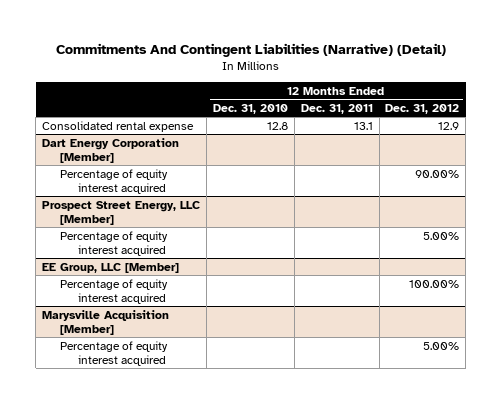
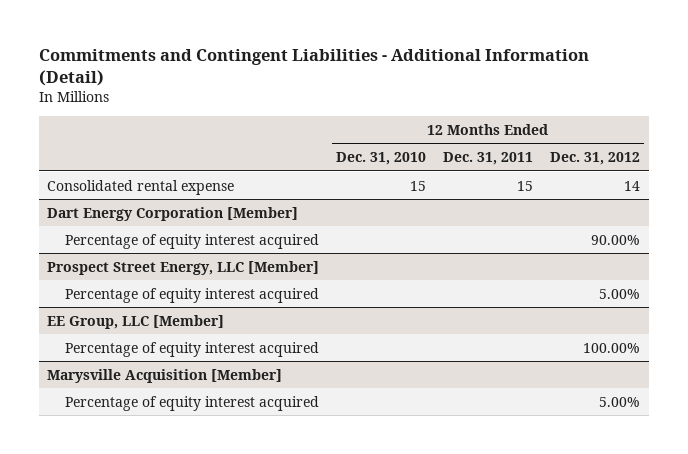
[55,43,446,58] Commitments And Contingent Liabilities (Narrative) (Detail) -> [38,48,589,86] Commitments and Contingent Liabilities - Additional Information (Detail)
[266,121,288,130] 12.8 -> [410,180,427,191] 15
[353,121,373,130] 13.1 -> [517,180,534,191] 15
[438,121,460,130] 12.9 -> [624,180,641,191] 14

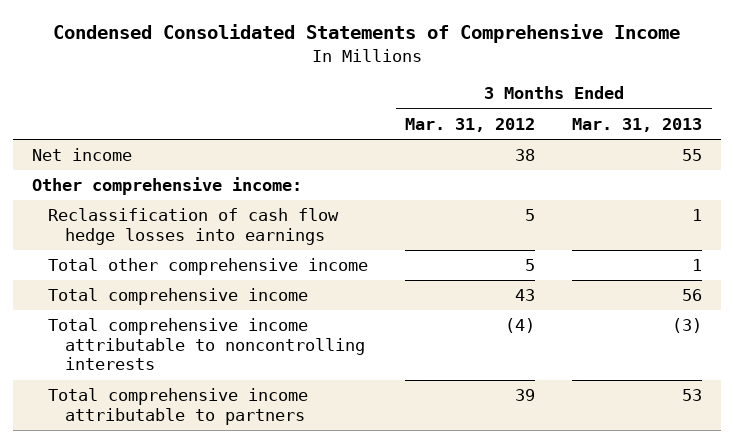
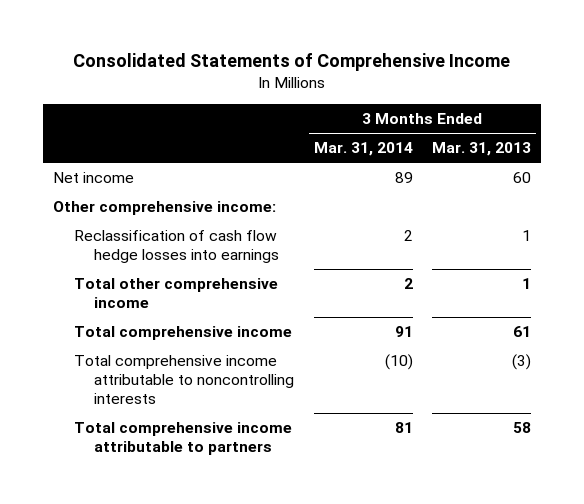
[53,24,681,44] Condensed Consolidated Statements of Comprehensive Income -> [72,53,510,72] Consolidated Statements of Comprehensive Income
[405,117,536,132] Mar. 31, 2012 -> none
none -> [313,142,413,157] Mar. 31, 2014
[682,149,703,162] 55 -> [512,172,531,184] 60
[682,289,703,302] 56 -> [512,326,531,338] 61
[682,389,703,402] 53 -> [512,422,531,434] 58

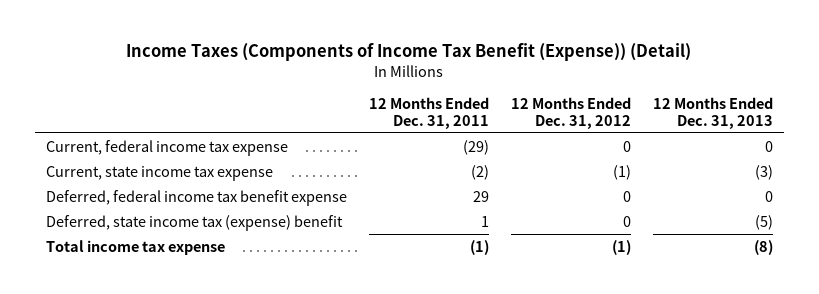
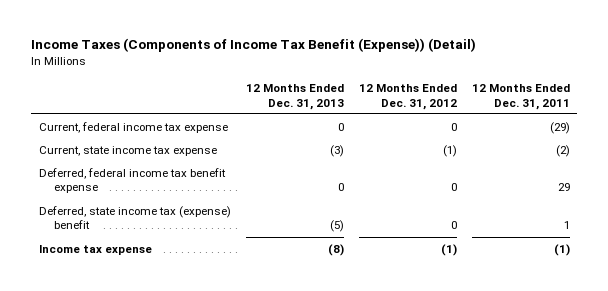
[45,239,225,255] Total income tax expense -> [38,244,152,255] Income tax expense

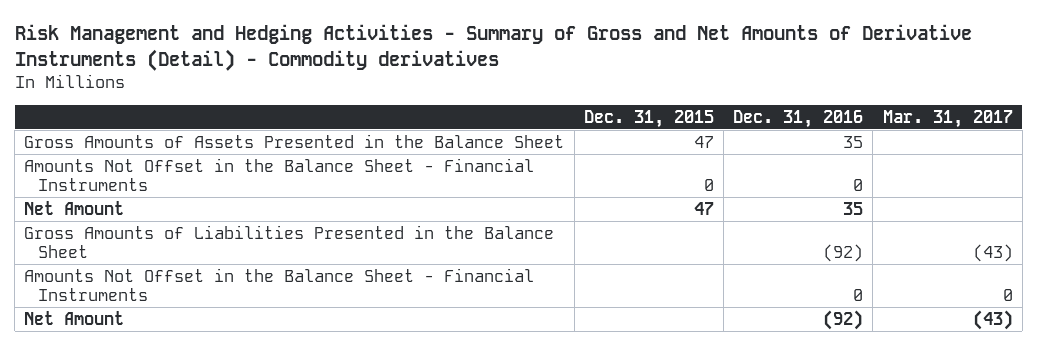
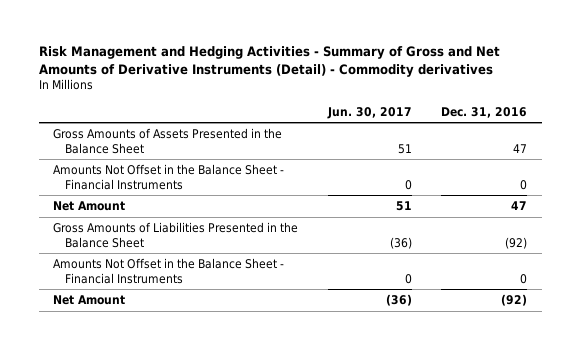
[583,109,714,128] Dec. 31, 2015 -> none
[882,109,1013,128] Mar. 31, 2017 -> none
none -> [326,106,412,119] Jun. 30, 2017
[843,135,864,148] 35 -> [513,143,528,153] 47
[843,201,864,215] 35 -> [511,200,528,210] 47

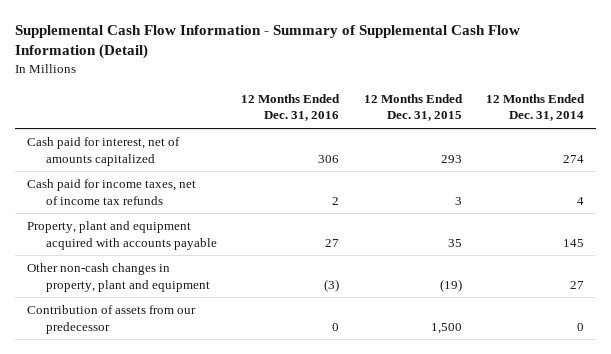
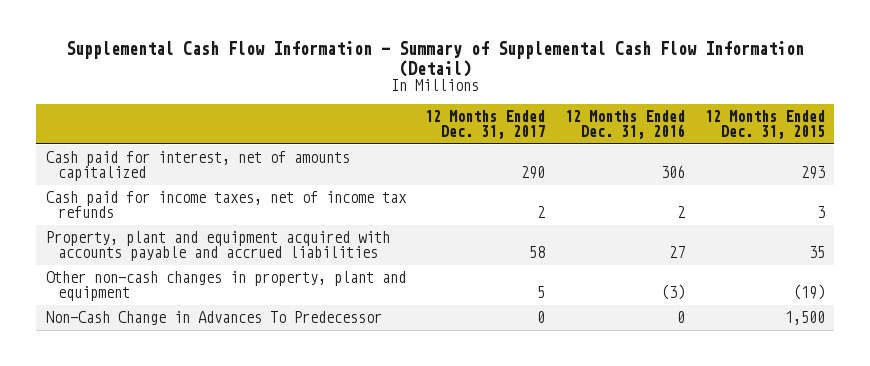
[486,93,586,122] 12 Months Ended Dec. 31, 2014 -> none
none -> [425,109,546,139] 12 Months Ended Dec. 31, 2017
[27,221,217,250] Property, plant and equipment acquired with accounts payable -> [45,231,390,262] Property, plant and equipment acquired with accounts payable and accrued liabilities
[27,305,197,334] Contribution of assets from our predecessor -> [45,311,382,326] Non-Cash Change in Advances To Predecessor

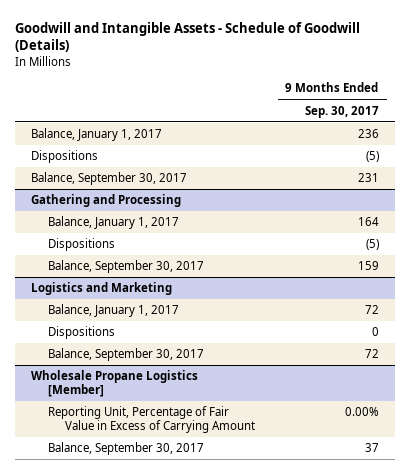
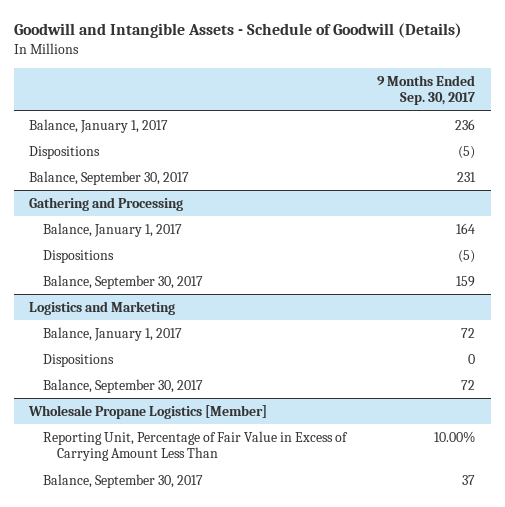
[47,406,255,433] Reporting Unit, Percentage of Fair Value in Excess of Carrying Amount -> [43,430,349,462] Reporting Unit, Percentage of Fair Value in Excess of Carrying Amount Less Than
[344,407,379,417] 0.00% -> [434,430,476,443] 10.00%

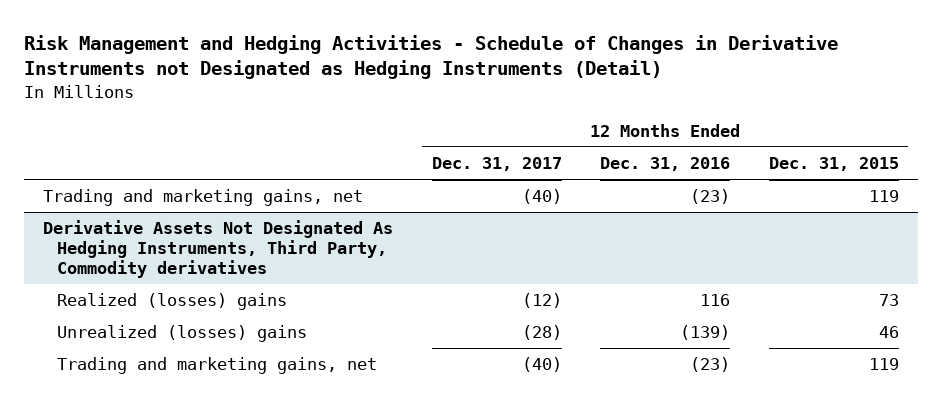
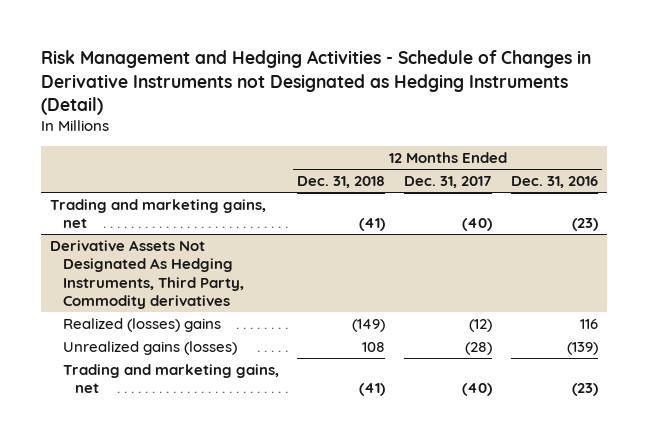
[768,157,899,172] Dec. 31, 2015 -> none
none -> [297,176,386,189] Dec. 31, 2018
[56,325,307,343] Unrealized (losses) gains -> [62,340,237,355] Unrealized gains (losses)

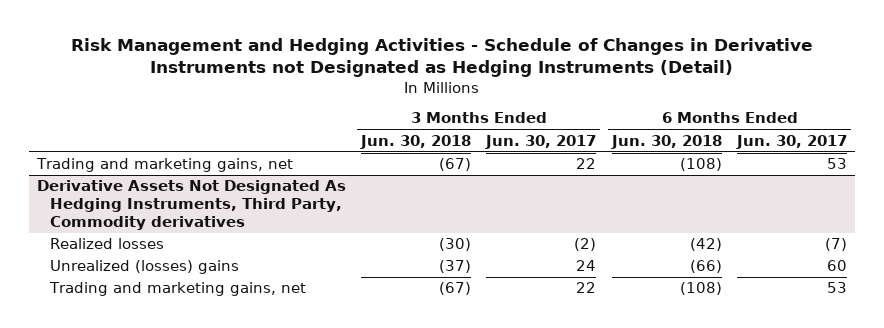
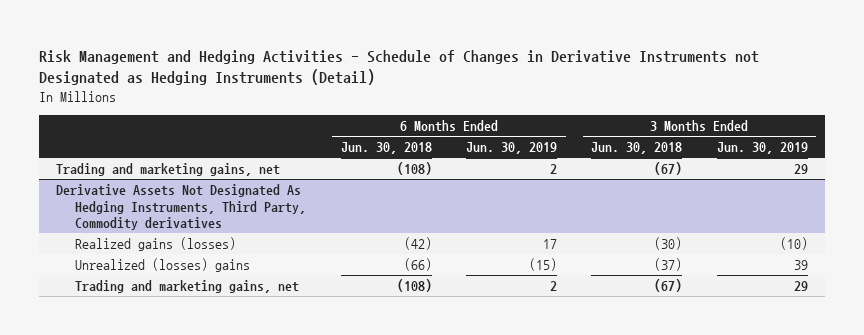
[485,134,597,149] Jun. 30, 2017 -> none
[736,134,848,149] Jun. 30, 2017 -> none
none -> [465,142,557,155] Jun. 30, 2019
none -> [716,142,808,155] Jun. 30, 2019
[49,238,164,250] Realized losses -> [75,237,237,252] Realized gains (losses)

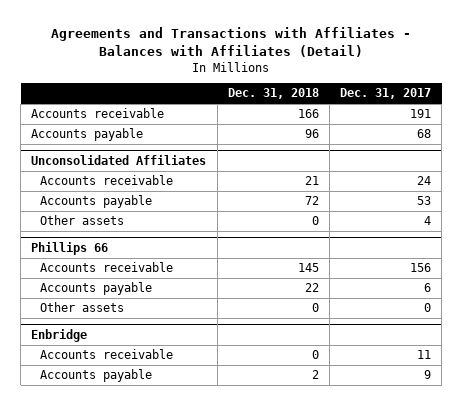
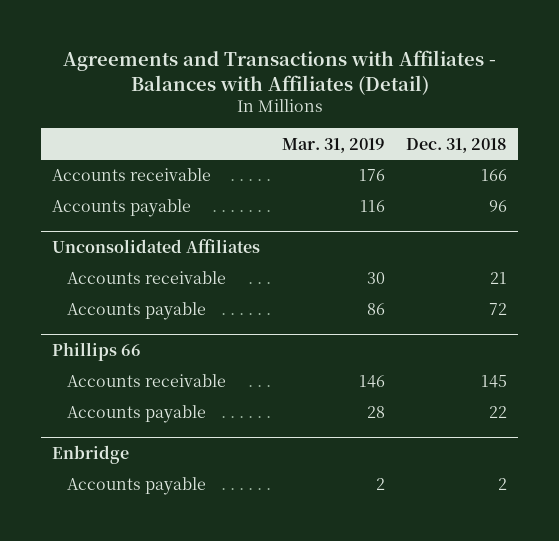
[340,88,432,100] Dec. 31, 2017 -> none
none -> [281,137,385,153] Mar. 31, 2019
[40,215,125,226] Other assets -> none
[40,302,125,313] Other assets -> none
[40,349,174,360] Accounts receivable -> none

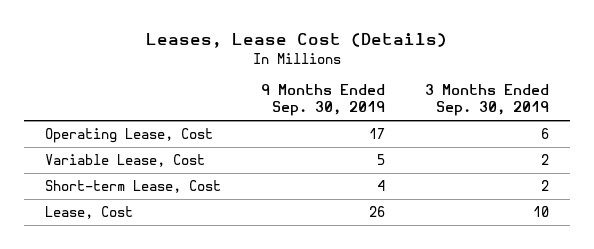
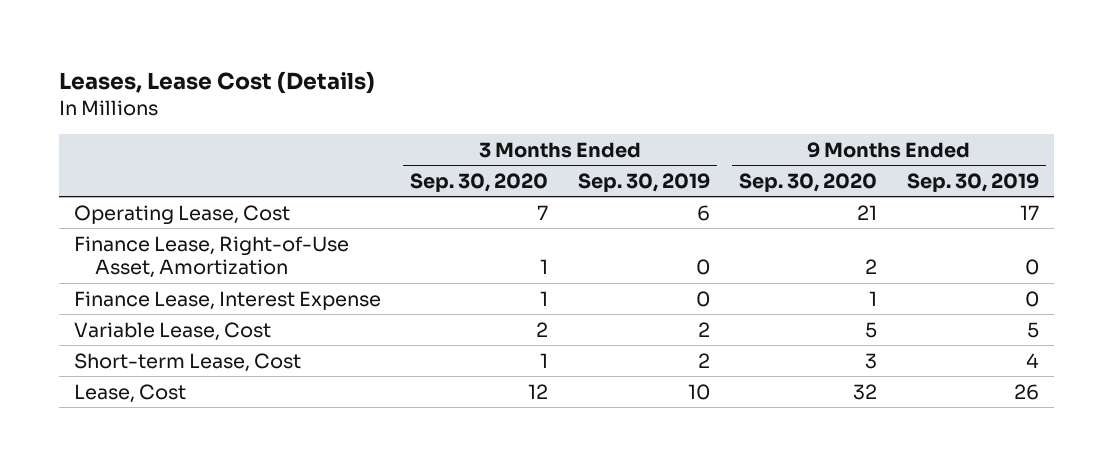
none -> [410,172,549,192] Sep. 30, 2020
none -> [739,172,878,192] Sep. 30, 2020
none -> [73,235,349,279] Finance Lease, Right-of-Use Asset, Amortization
none -> [73,290,381,310] Finance Lease, Interest Expense

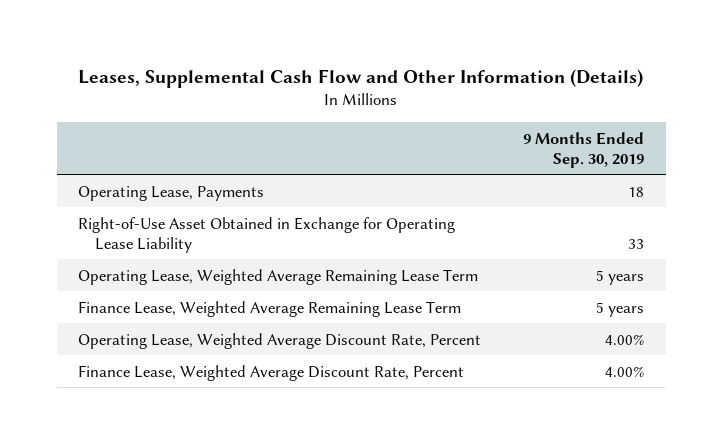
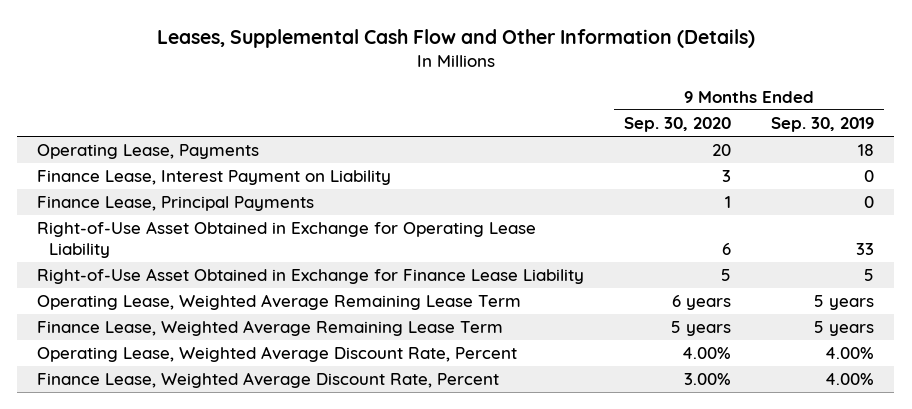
none -> [624,117,732,133] Sep. 30, 2020
none -> [37,170,392,186] Finance Lease, Interest Payment on Liability
none -> [37,196,315,212] Finance Lease, Principal Payments
none -> [37,268,585,285] Right-of-Use Asset Obtained in Exchange for Finance Lease Liability

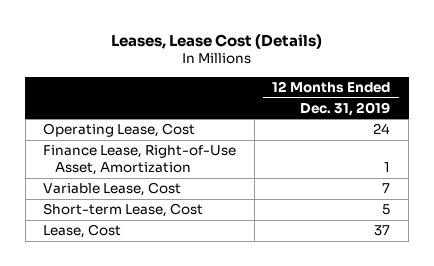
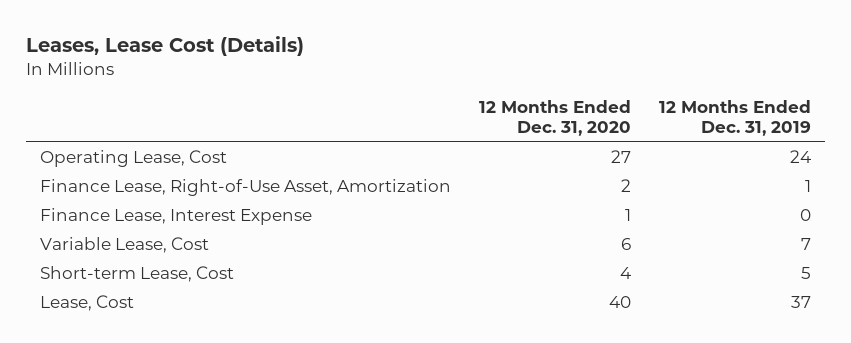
none -> [479,99,632,137] 12 Months Ended Dec. 31, 2020
none -> [40,208,313,226] Finance Lease, Interest Expense

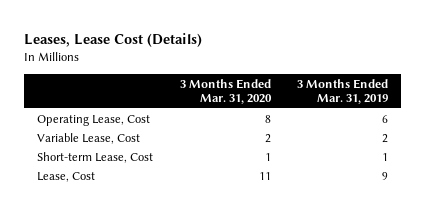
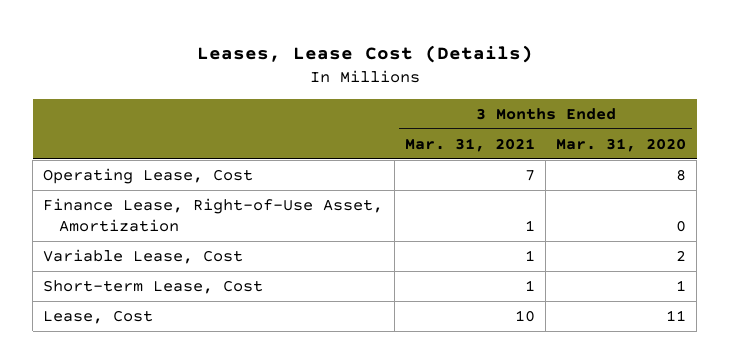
[296,78,388,105] 3 Months Ended Mar. 31, 2019 -> none
none -> [404,137,535,152] Mar. 31, 2021
none -> [43,198,384,232] Finance Lease, Right-of-Use Asset, Amortization

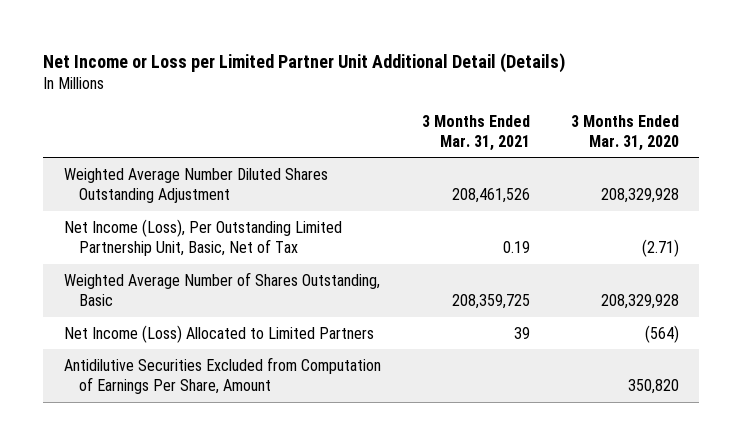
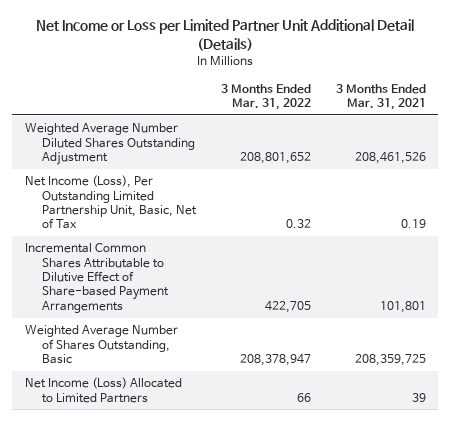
[570,114,679,151] 3 Months Ended Mar. 31, 2020 -> none
none -> [220,83,311,110] 3 Months Ended Mar. 31, 2022
none -> [24,243,169,313] Incremental Common Shares Attributable to Dilutive Effect of Share-based Payment Arrangements
[63,356,381,394] Antidilutive Securities Excluded from Computation of Earnings Per Share, Amount -> none

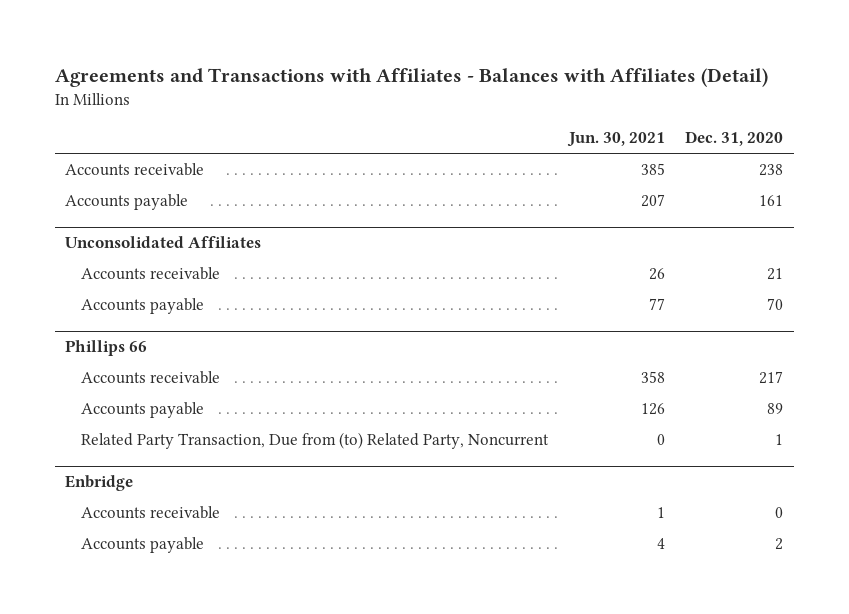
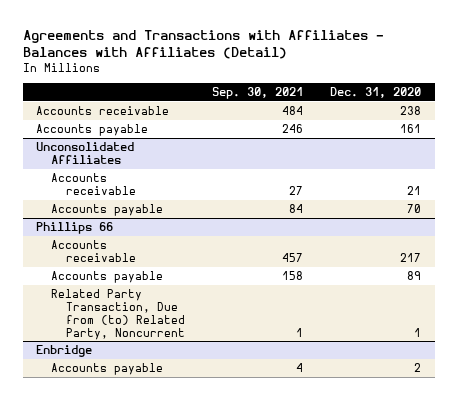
[566,132,665,148] Jun. 30, 2021 -> none
none -> [212,87,304,100] Sep. 30, 2021
[80,506,220,520] Accounts receivable -> none

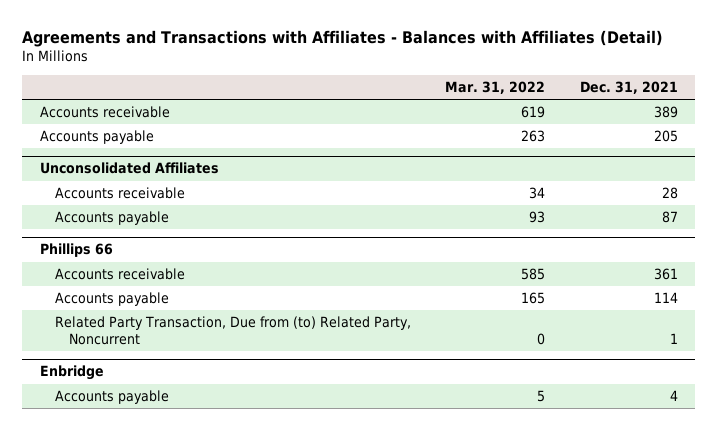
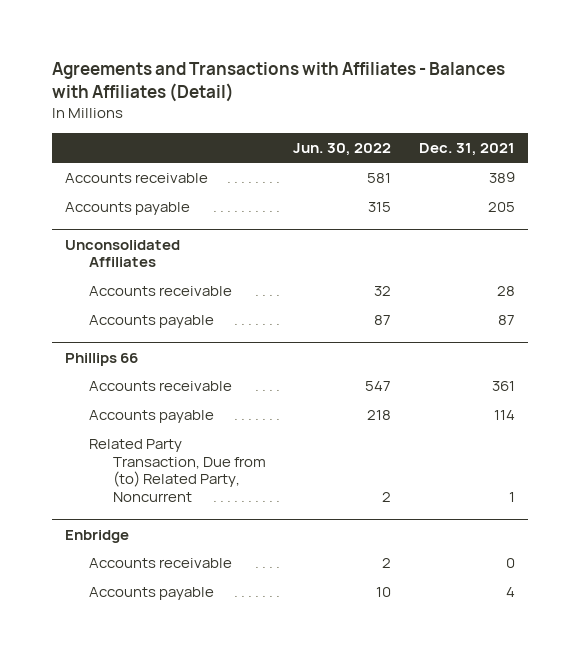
[445,81,546,95] Mar. 31, 2022 -> none
none -> [293,143,392,157] Jun. 30, 2022
none -> [89,557,233,568] Accounts receivable

